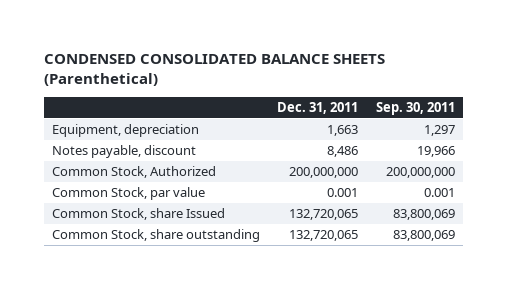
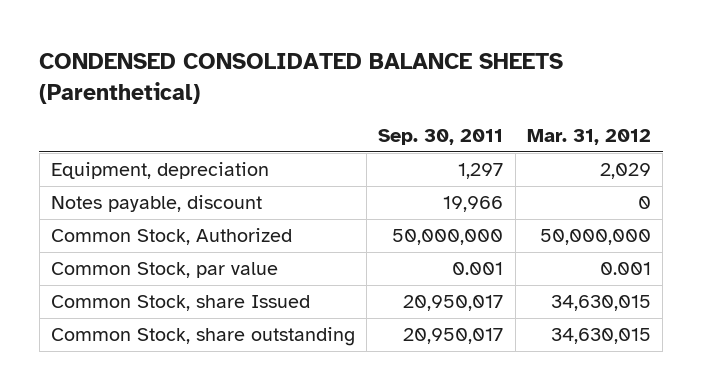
[277,102,359,115] Dec. 31, 2011 -> none
none -> [526,129,651,146] Mar. 31, 2012
[385,167,455,179] 200,000,000 -> [392,228,504,245] 50,000,000
[392,209,455,221] 83,800,069 -> [403,294,504,311] 20,950,017
[392,230,455,242] 83,800,069 -> [403,327,504,344] 20,950,017

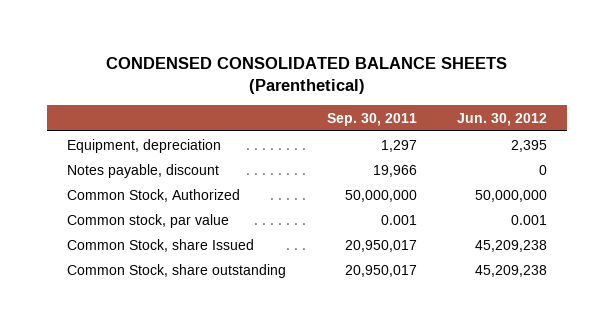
[526,129,651,146] Mar. 31, 2012 -> none
none -> [456,112,547,126] Jun. 30, 2012
[50,261,278,278] Common Stock, par value -> [67,213,230,228] Common stock, par value

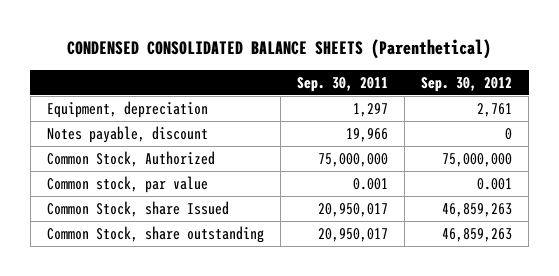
[456,112,547,126] Jun. 30, 2012 -> none
none -> [421,76,513,92] Sep. 30, 2012
[344,189,417,202] 50,000,000 -> [317,152,388,167] 75,000,000

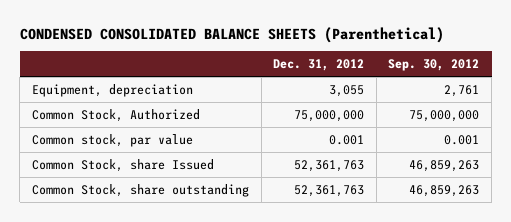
[296,76,388,92] Sep. 30, 2011 -> none
none -> [273,59,365,72] Dec. 31, 2012
[46,125,208,143] Notes payable, discount -> none

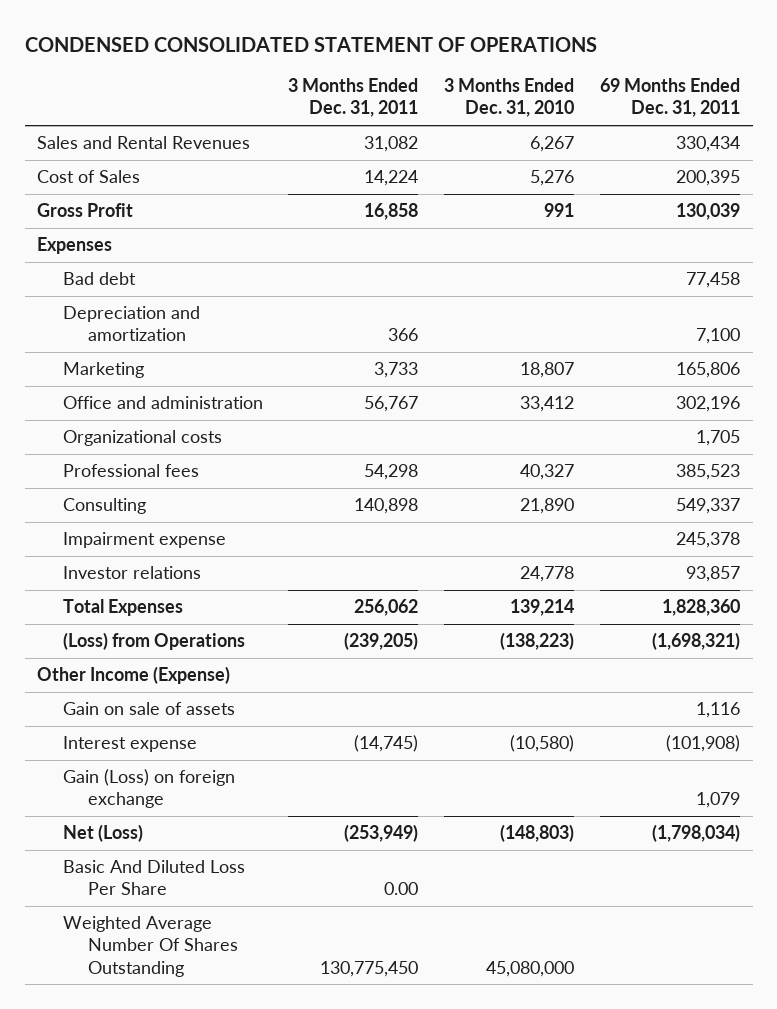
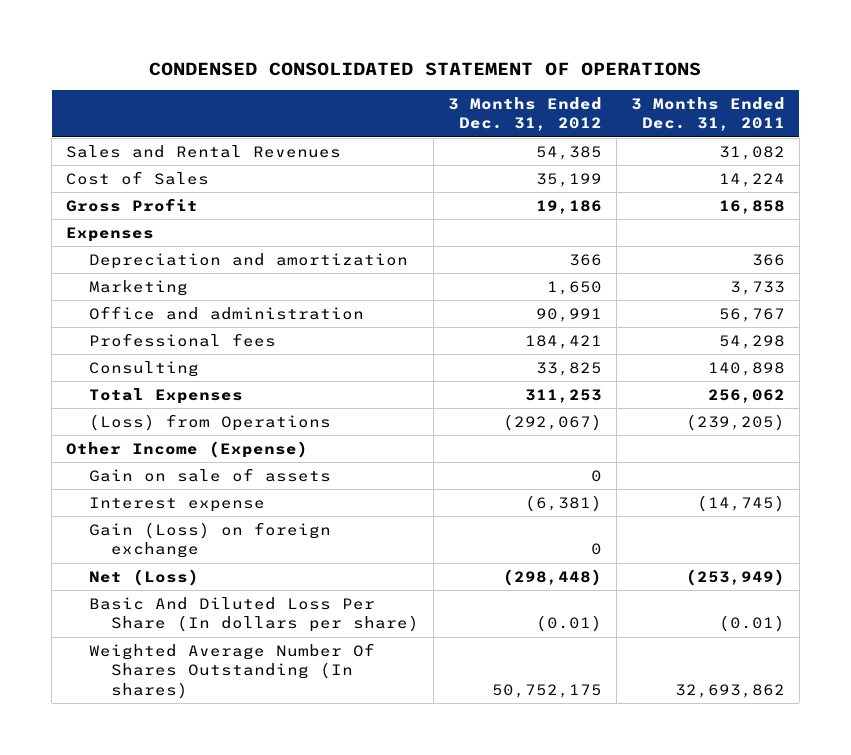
[444,78,575,118] 3 Months Ended Dec. 31, 2010 -> none
[599,78,740,118] 69 Months Ended Dec. 31, 2011 -> none
none -> [447,97,602,132] 3 Months Ended Dec. 31, 2012
[62,272,136,286] Bad debt -> none
[62,430,222,447] Organizational costs -> none
[62,532,226,549] Impairment expense -> none
[62,566,201,580] Investor relations -> none
[62,860,245,896] Basic And Diluted Loss Per Share -> [88,596,420,633] Basic And Diluted Loss Per Share (In dollars per share)
[384,882,419,896] 0.00 -> [718,615,785,633] (0.01)
[62,916,238,977] Weighted Average Number Of Shares Outstanding -> [88,642,375,699] Weighted Average Number Of Shares Outstanding (In shares)
[320,960,419,977] 130,775,450 -> [674,683,785,698] 32,693,862

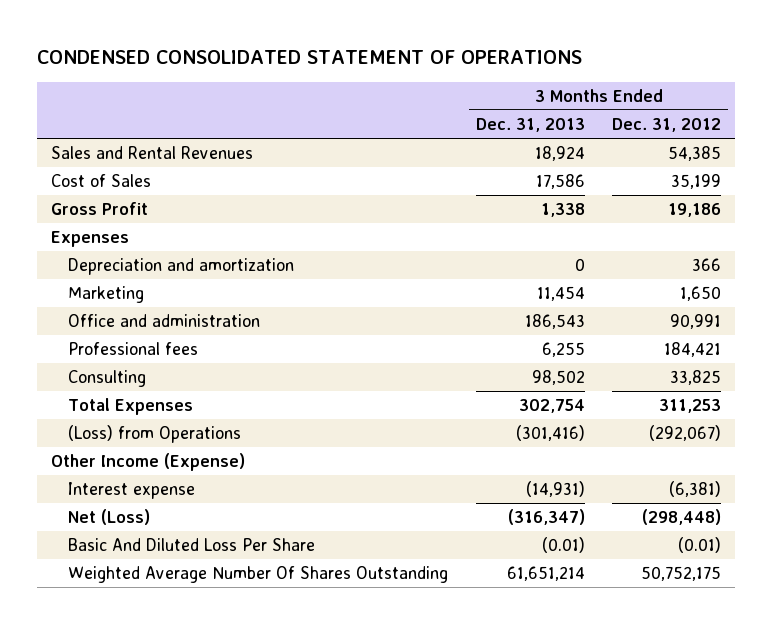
[630,97,785,132] 3 Months Ended Dec. 31, 2011 -> none
none -> [475,117,585,132] Dec. 31, 2013
[88,467,331,482] Gain on sale of assets -> none
[88,521,331,559] Gain (Loss) on foreign exchange -> none
[88,596,420,633] Basic And Diluted Loss Per Share (In dollars per share) -> [68,537,316,551] Basic And Diluted Loss Per Share
[88,642,375,699] Weighted Average Number Of Shares Outstanding (In shares) -> [68,565,449,583] Weighted Average Number Of Shares Outstanding

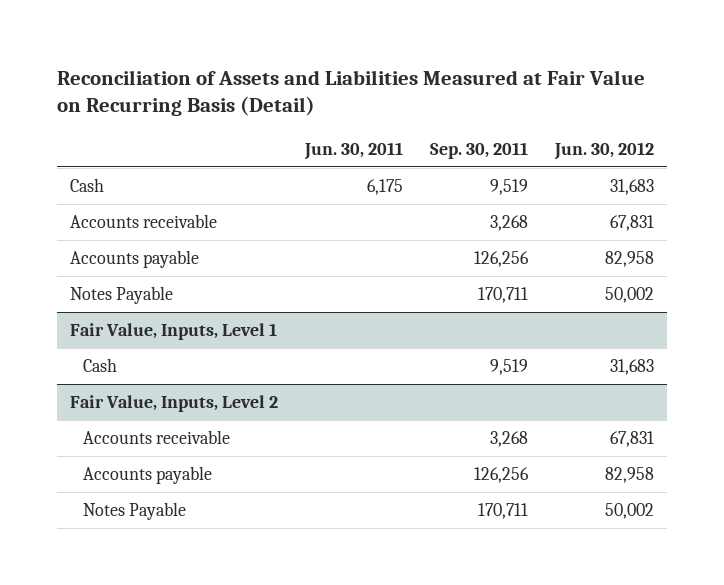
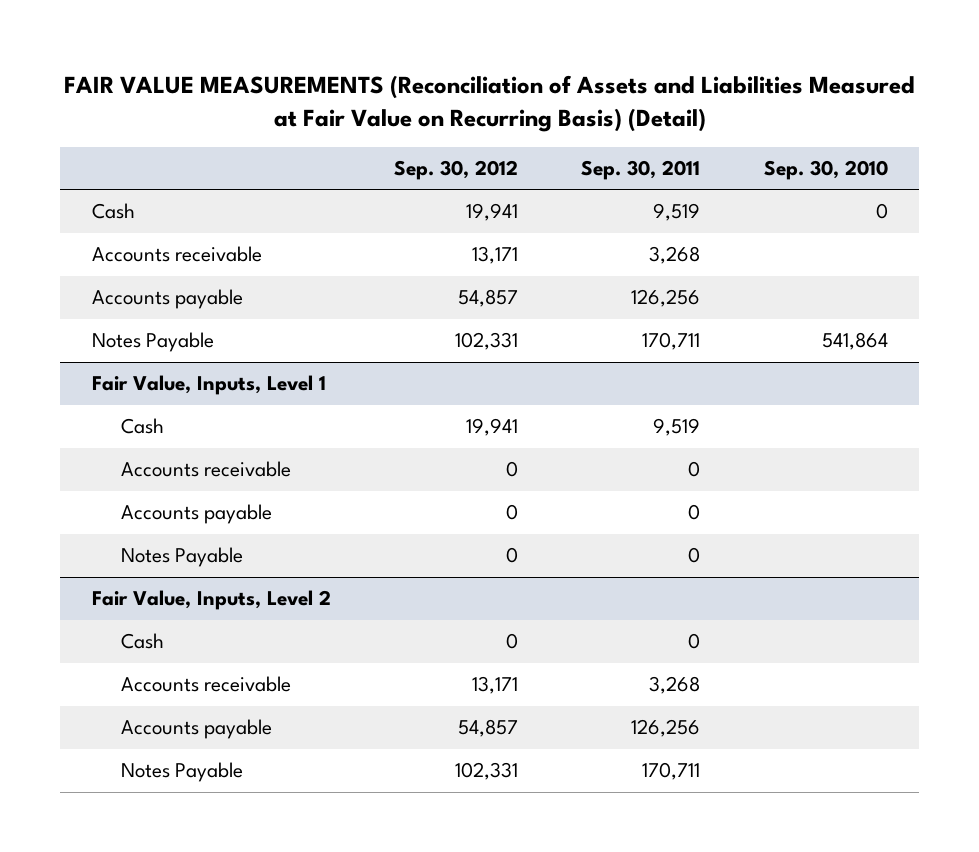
[56,69,645,117] Reconciliation of Assets and Liabilities Measured at Fair Value on Recurring Basis (Detail) -> [63,74,915,132] FAIR VALUE MEASUREMENTS (Reconciliation of Assets and Liabilities Measured at Fair Value on Recurring Basis) (Detail)
[304,141,404,160] Jun. 30, 2011 -> none
[553,141,654,160] Jun. 30, 2012 -> none
none -> [394,160,519,181] Sep. 30, 2012
none -> [763,160,888,181] Sep. 30, 2010
none -> [121,461,292,478] Accounts receivable
none -> [121,504,273,525] Accounts payable
none -> [121,547,244,568] Notes Payable
none -> [121,633,165,650] Cash

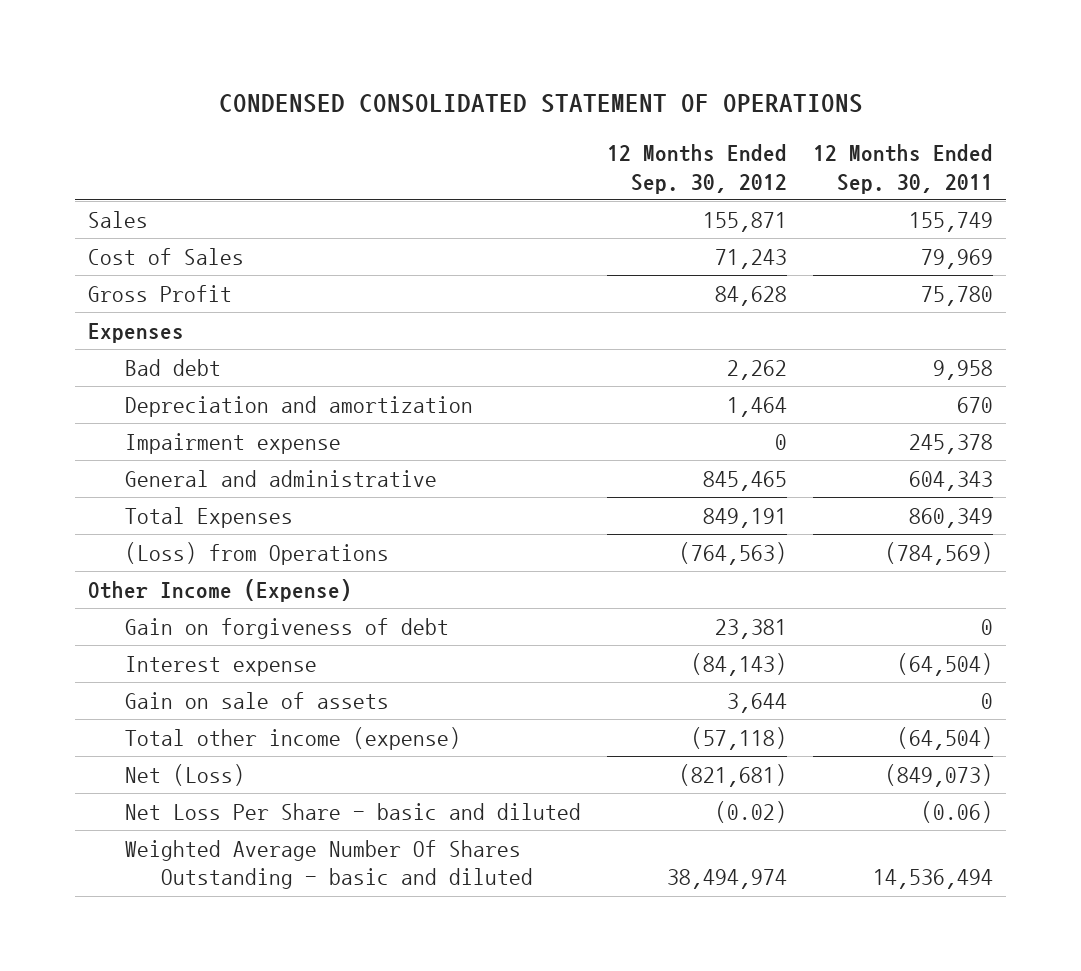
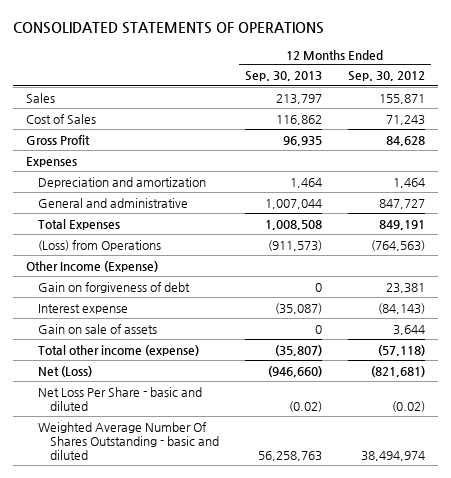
[218,94,863,114] CONDENSED CONSOLIDATED STATEMENT OF OPERATIONS -> [12,21,324,34] CONSOLIDATED STATEMENTS OF OPERATIONS
[812,144,993,194] 12 Months Ended Sep. 30, 2011 -> none
none -> [245,71,323,82] Sep. 30, 2013
[124,358,221,376] Bad debt -> none
[124,432,341,454] Impairment expense -> none
[702,470,787,491] 845,465 -> [378,198,425,209] 847,727

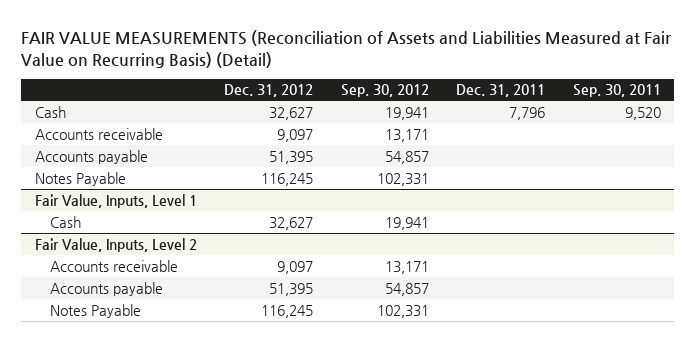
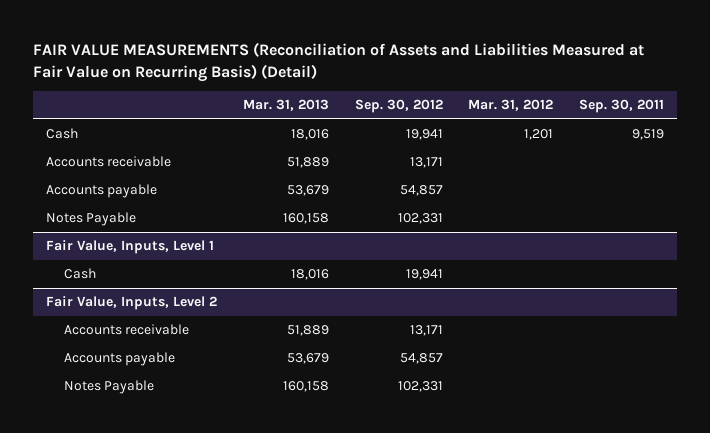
[224,84,314,98] Dec. 31, 2012 -> none
[456,84,546,98] Dec. 31, 2011 -> none
none -> [242,99,329,112] Mar. 31, 2013
none -> [468,99,554,112] Mar. 31, 2012
[624,106,661,120] 9,520 -> [631,129,664,141] 9,519

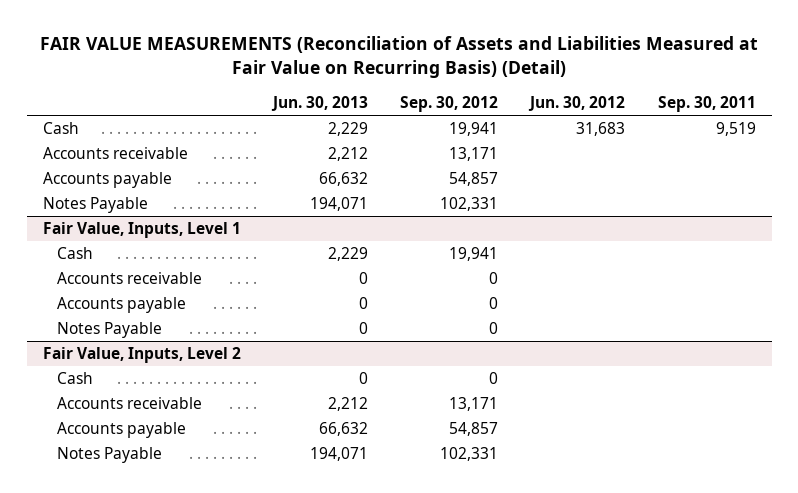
[242,99,329,112] Mar. 31, 2013 -> none
[468,99,554,112] Mar. 31, 2012 -> none
none -> [270,96,368,112] Jun. 30, 2013
none -> [528,96,626,112] Jun. 30, 2012
none -> [57,272,203,285] Accounts receivable
none -> [57,297,187,314] Accounts payable
none -> [57,322,163,339] Notes Payable
none -> [57,372,94,385] Cash

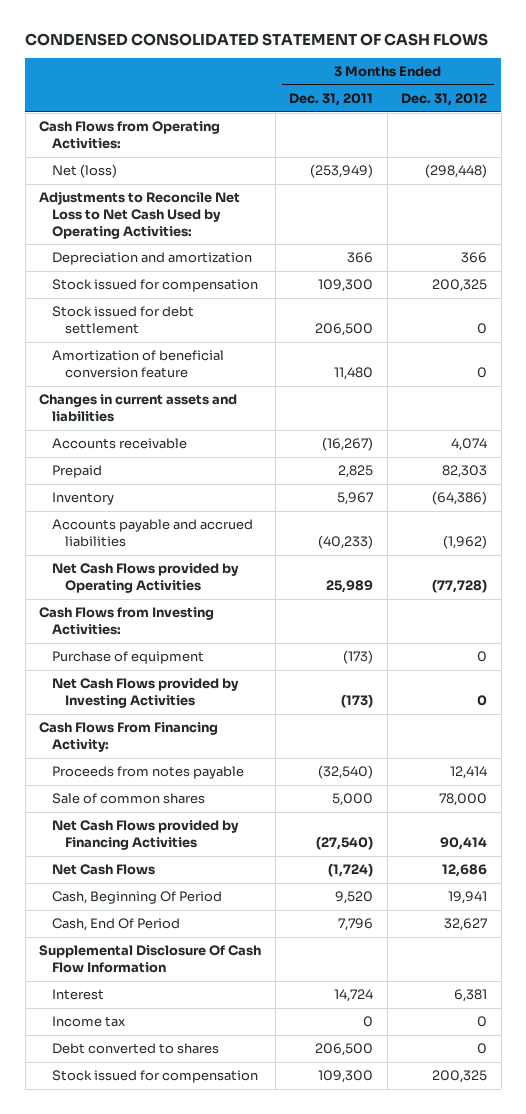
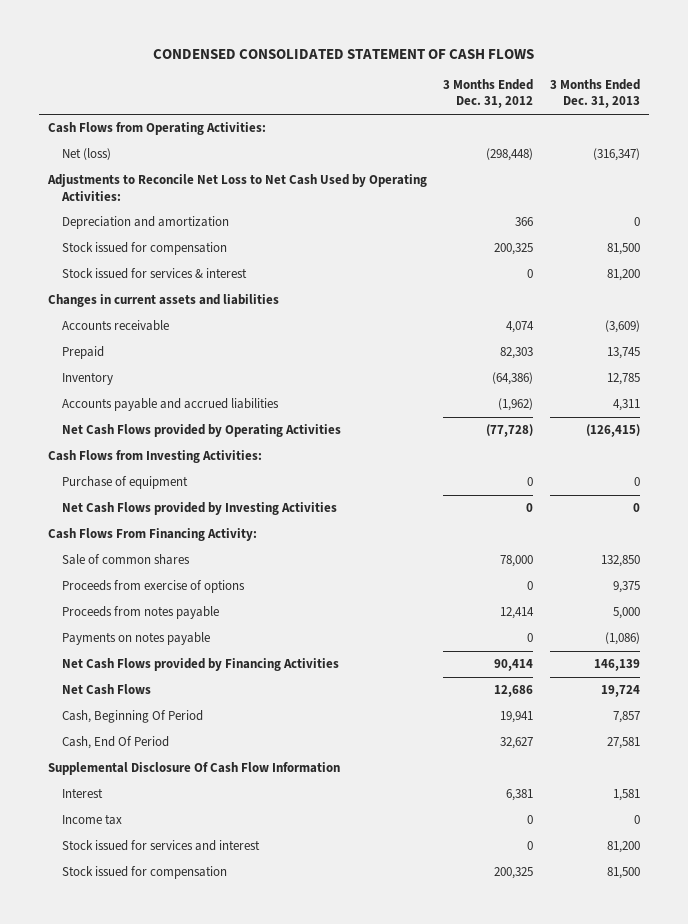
[289,93,374,107] Dec. 31, 2011 -> none
none -> [550,79,641,109] 3 Months Ended Dec. 31, 2013
[51,306,194,334] Stock issued for debt settlement -> none
[51,350,224,378] Amortization of beneficial conversion feature -> none
none -> [62,268,248,280] Stock issued for services & interest
none -> [62,580,246,594] Proceeds from exercise of options
[51,766,244,780] Proceeds from notes payable -> [62,606,220,620] Proceeds from notes payable
none -> [62,632,211,646] Payments on notes payable
[51,1043,219,1055] Debt converted to shares -> none
none -> [62,840,261,852] Stock issued for services and interest

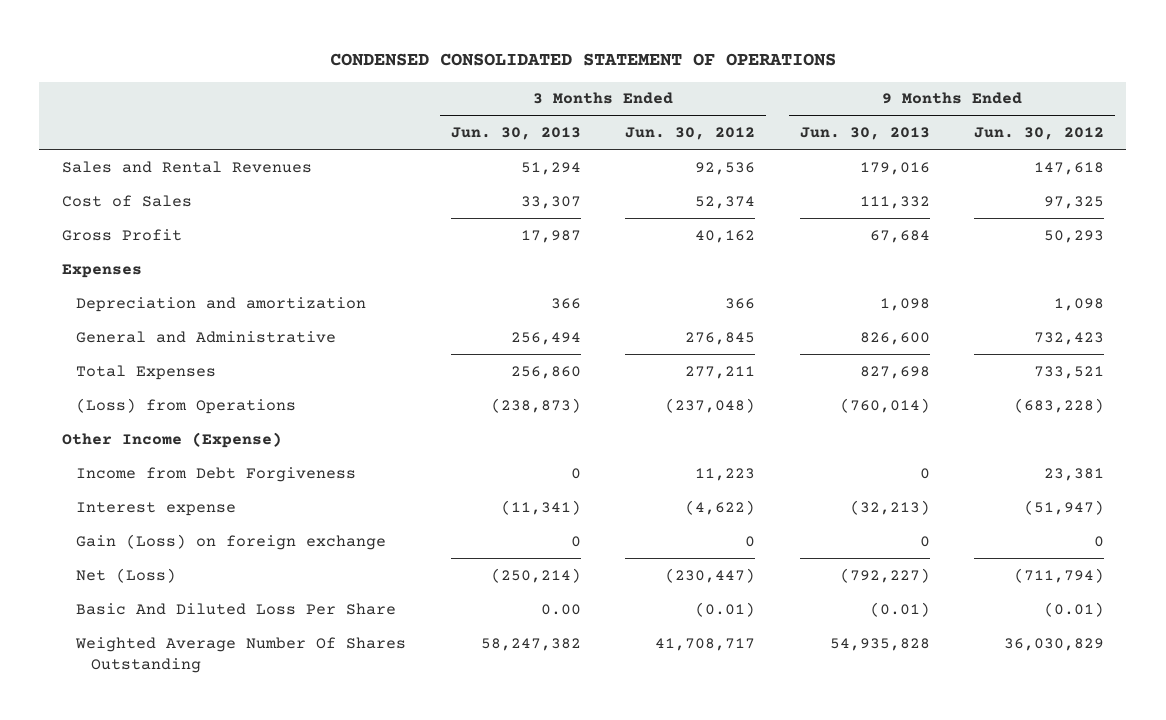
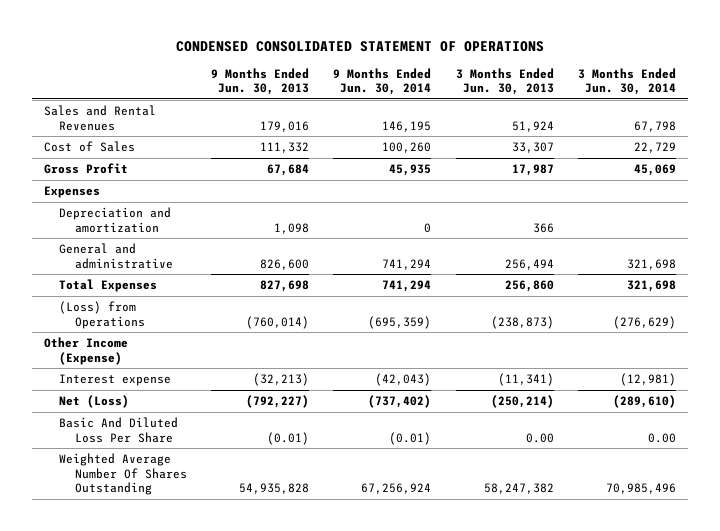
[625,127,756,141] Jun. 30, 2012 -> none
[974,127,1105,141] Jun. 30, 2012 -> none
none -> [333,67,432,96] 9 Months Ended Jun. 30, 2014
none -> [578,67,677,96] 3 Months Ended Jun. 30, 2014
[520,161,581,175] 51,294 -> [511,120,554,132] 51,924
[76,330,337,343] General and Administrative -> [59,243,173,269] General and administrative
[76,466,357,482] Income from Debt Forgiveness -> none
[76,533,387,550] Gain (Loss) on foreign exchange -> none

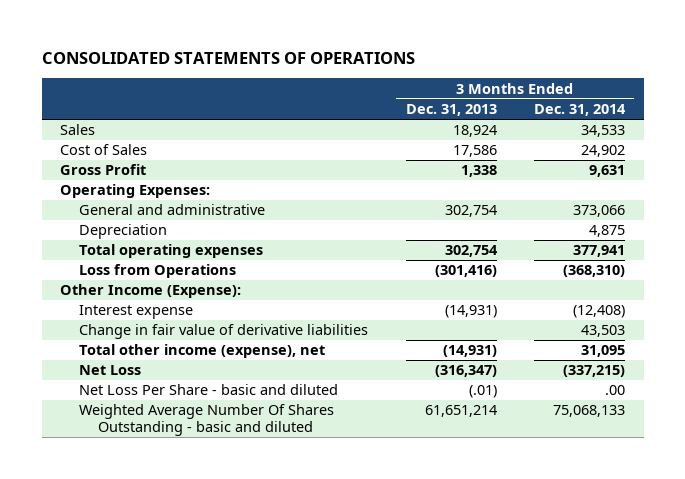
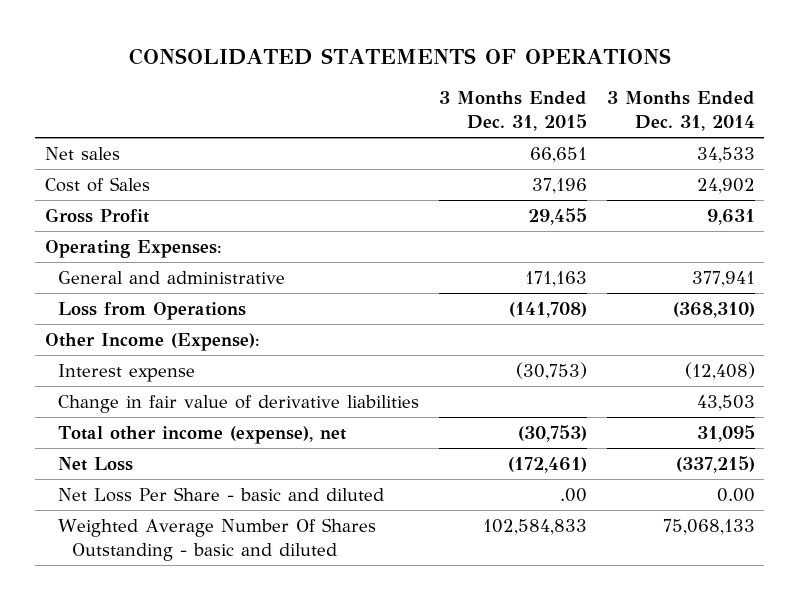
[405,104,497,117] Dec. 31, 2013 -> none
none -> [439,91,588,132] 3 Months Ended Dec. 31, 2015
[60,124,96,136] Sales -> [44,146,120,160] Net sales
[79,224,168,240] Depreciation -> none
[79,244,264,259] Total operating expenses -> none
[572,205,625,218] 373,066 -> [691,270,755,287] 377,941
[604,385,625,396] .00 -> [716,487,755,502] 0.00

